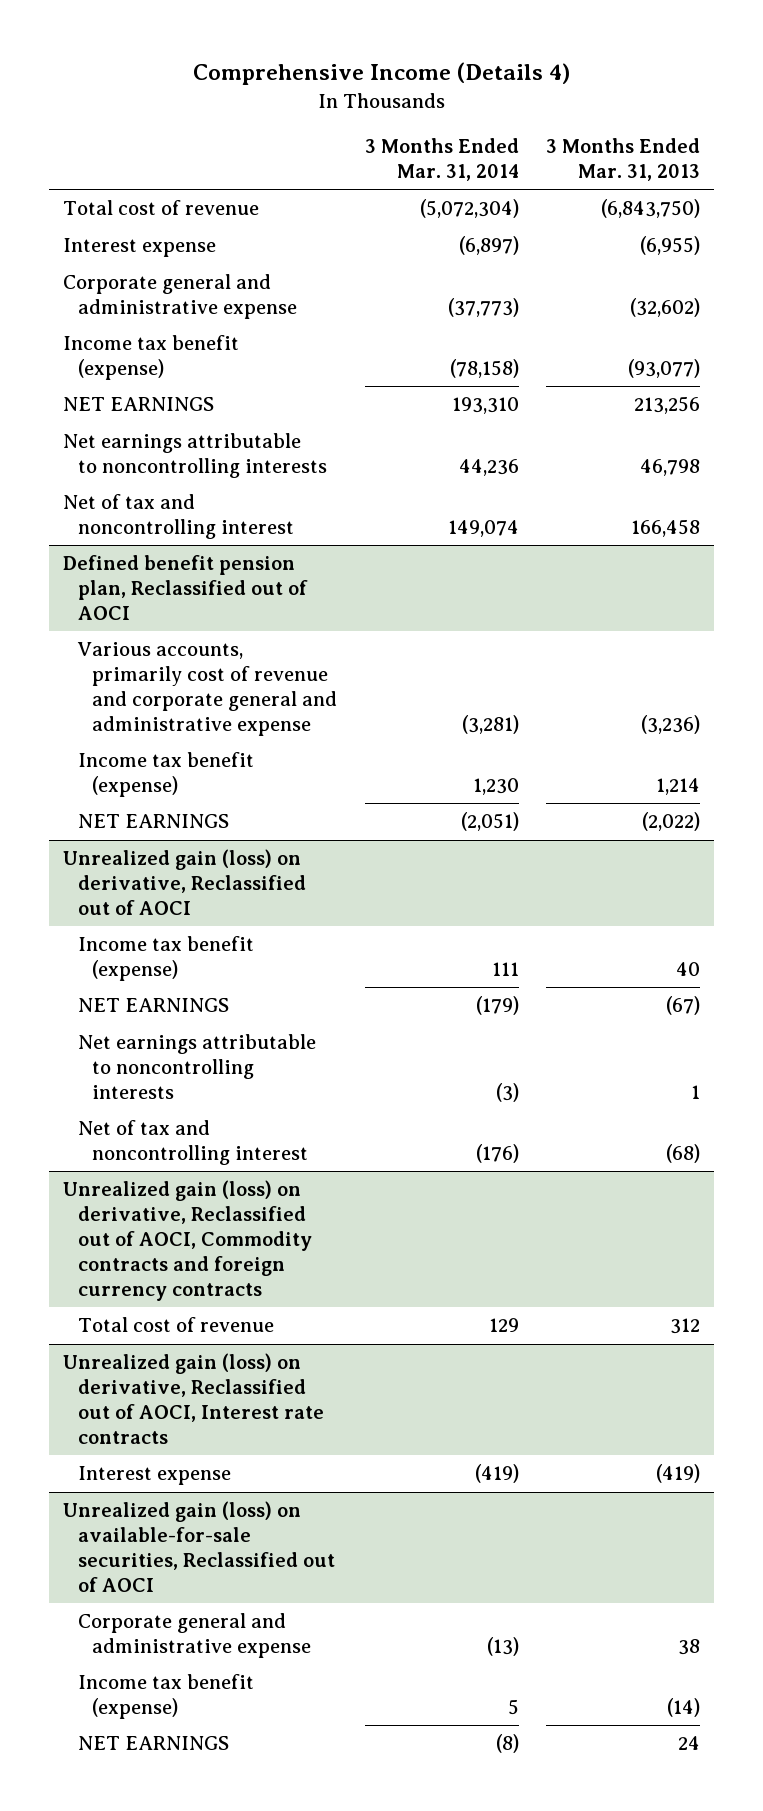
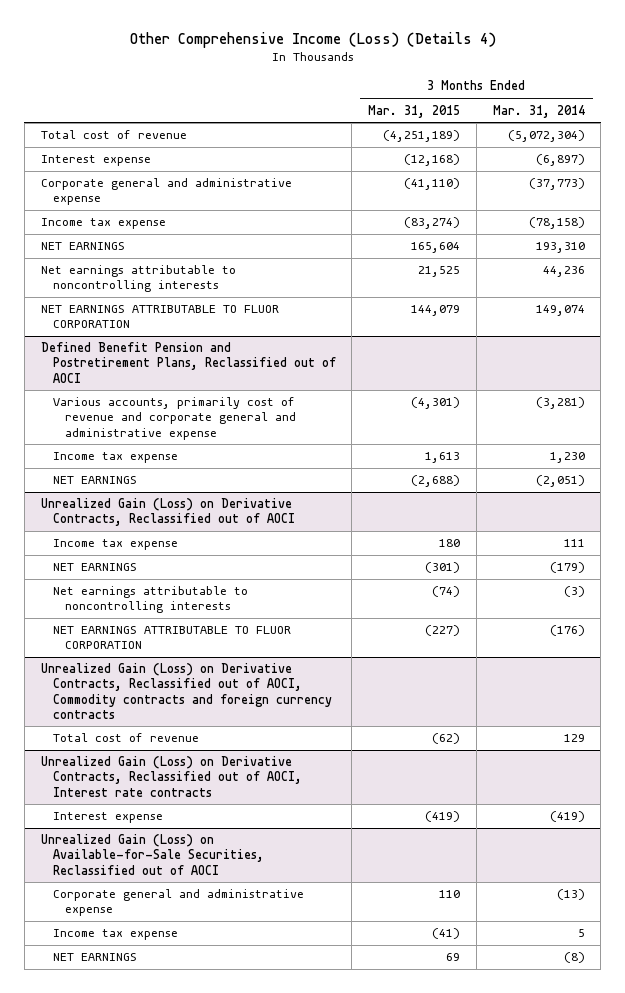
[192,62,570,86] Comprehensive Income (Details 4) -> [129,32,496,49] Other Comprehensive Income (Loss) (Details 4)
[546,137,701,181] 3 Months Ended Mar. 31, 2013 -> none
none -> [368,104,461,118] Mar. 31, 2015
[62,335,239,381] Income tax benefit (expense) -> [40,218,166,230] Income tax expense
[62,494,294,540] Net of tax and noncontrolling interest -> [40,305,279,329] NET EARNINGS ATTRIBUTABLE TO FLUOR CORPORATION
[62,555,308,620] Defined benefit pension plan, Reclassified out of AOCI -> [40,342,336,383] Defined Benefit Pension and Postretirement Plans, Reclassified out of AOCI
[77,752,254,798] Income tax benefit (expense) -> [52,452,178,464] Income tax expense
[62,849,306,915] Unrealized gain (loss) on derivative, Reclassified out of AOCI -> [40,498,295,527] Unrealized Gain (Loss) on Derivative Contracts, Reclassified out of AOCI
[77,936,254,982] Income tax benefit (expense) -> [52,539,178,551] Income tax expense
[77,1120,309,1166] Net of tax and noncontrolling interest -> [52,626,291,650] NET EARNINGS ATTRIBUTABLE TO FLUOR CORPORATION
[62,1180,312,1301] Unrealized gain (loss) on derivative, Reclassified out of AOCI, Commodity contracts and foreign currency contracts -> [40,663,332,719] Unrealized Gain (Loss) on Derivative Contracts, Reclassified out of AOCI, Commodity contracts and foreign currency contracts
[62,1353,324,1444] Unrealized gain (loss) on derivative, Reclassified out of AOCI, Interest rate contracts -> [40,756,302,797] Unrealized Gain (Loss) on Derivative Contracts, Reclassified out of AOCI, Interest rate contracts
[62,1501,335,1592] Unrealized gain (loss) on available-for-sale securities, Reclassified out of AOCI -> [40,834,264,875] Unrealized Gain (Loss) on Available-for-Sale Securities, Reclassified out of AOCI
[77,1674,254,1720] Income tax benefit (expense) -> [52,929,178,941] Income tax expense

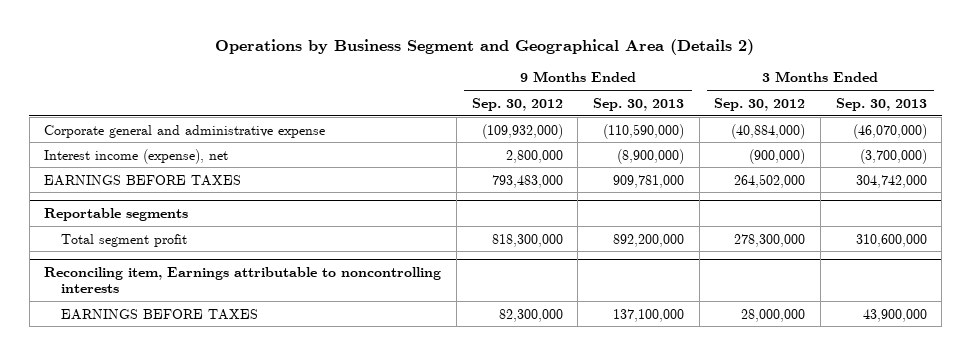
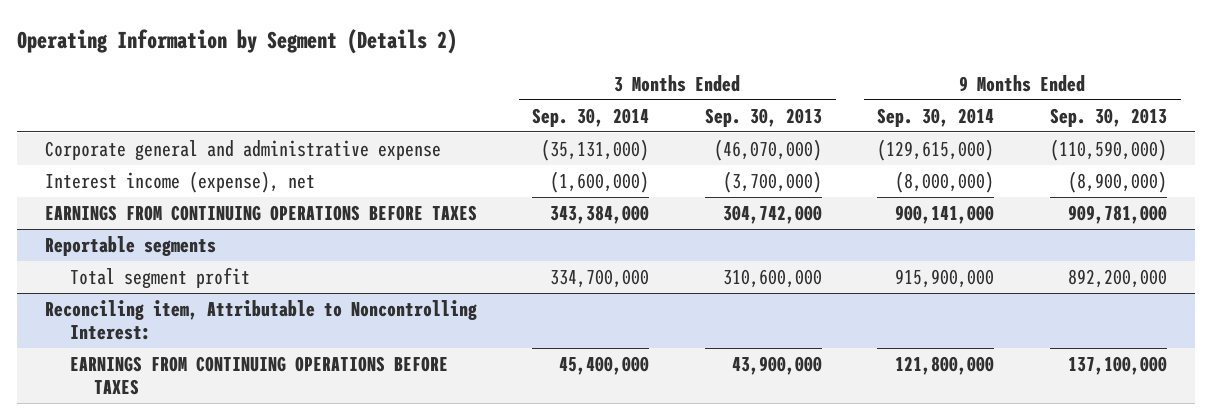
[215,38,755,55] Operations by Business Segment and Geographical Area (Details 2) -> [17,29,458,55] Operating Information by Segment (Details 2)
[471,97,563,111] Sep. 30, 2012 -> none
[714,97,806,111] Sep. 30, 2012 -> none
none -> [532,107,650,127] Sep. 30, 2014
none -> [877,107,995,127] Sep. 30, 2014
[44,174,242,186] EARNINGS BEFORE TAXES -> [45,204,478,221] EARNINGS FROM CONTINUING OPERATIONS BEFORE TAXES
[44,266,442,294] Reconciling item, Earnings attributable to noncontrolling interests -> [45,299,478,341] Reconciling item, Attributable to Noncontrolling Interest:
[61,308,259,320] EARNINGS BEFORE TAXES -> [69,355,448,396] EARNINGS FROM CONTINUING OPERATIONS BEFORE TAXES

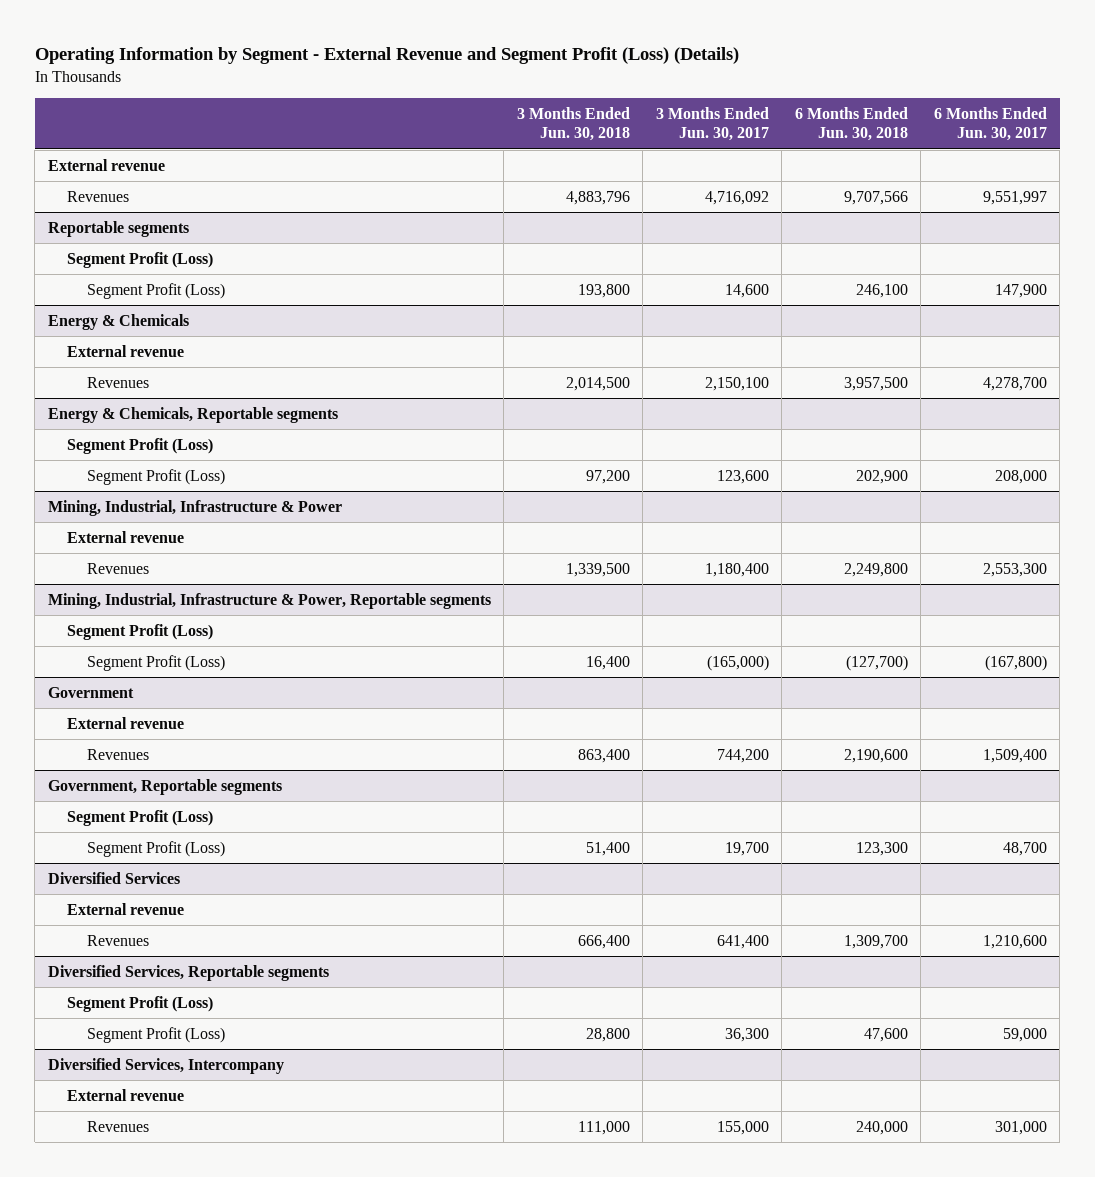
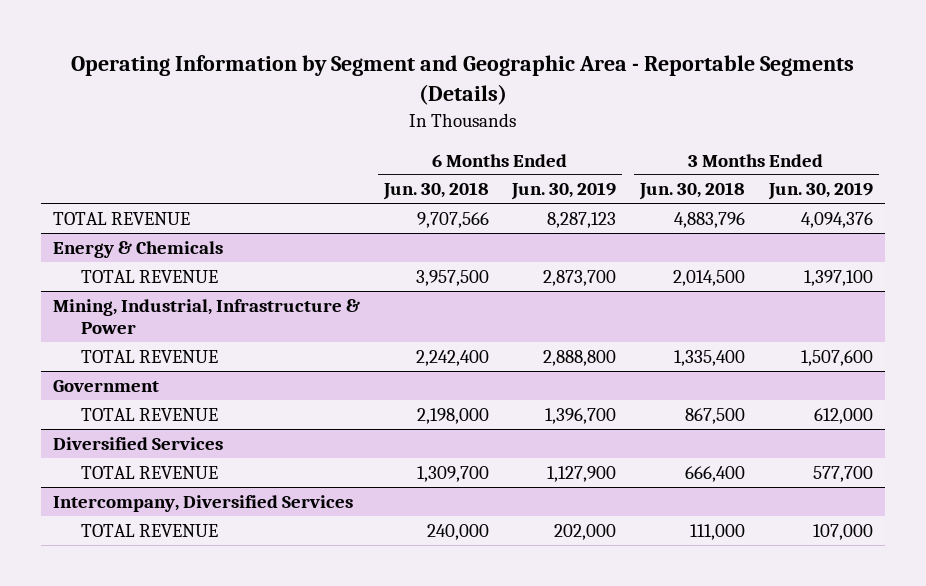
[34,46,739,64] Operating Information by Segment - External Revenue and Segment Profit (Loss) (Details) -> [70,54,854,105] Operating Information by Segment and Geographic Area - Reportable Segments (Details)
[655,106,769,142] 3 Months Ended Jun. 30, 2017 -> none
[933,106,1047,142] 6 Months Ended Jun. 30, 2017 -> none
none -> [511,182,617,201] Jun. 30, 2019
none -> [767,182,873,201] Jun. 30, 2019
[47,158,165,171] External revenue -> none
[47,220,189,237] Reportable segments -> none
[67,251,214,268] Segment Profit (Loss) -> none
[86,282,225,299] Segment Profit (Loss) -> none
[67,190,130,202] Revenues -> [52,211,190,225] TOTAL REVENUE
[67,344,185,357] External revenue -> none
[47,406,338,423] Energy & Chemicals, Reportable segments -> none
[67,437,214,454] Segment Profit (Loss) -> none
[86,468,225,485] Segment Profit (Loss) -> none
[86,376,149,388] Revenues -> [80,269,218,283] TOTAL REVENUE
[67,530,185,543] External revenue -> none
[86,562,149,574] Revenues -> none
[47,592,491,609] Mining, Industrial, Infrastructure & Power, Reportable segments -> none
[67,623,214,640] Segment Profit (Loss) -> none
[86,654,225,671] Segment Profit (Loss) -> none
none -> [80,349,218,363] TOTAL REVENUE
[67,716,185,729] External revenue -> none
[86,748,149,760] Revenues -> none
[47,778,282,795] Government, Reportable segments -> none
[67,809,214,826] Segment Profit (Loss) -> none
[86,840,225,857] Segment Profit (Loss) -> none
none -> [80,407,218,421] TOTAL REVENUE
[67,902,185,915] External revenue -> none
[47,964,329,981] Diversified Services, Reportable segments -> none
[67,995,214,1012] Segment Profit (Loss) -> none
[86,1026,225,1043] Segment Profit (Loss) -> none
[67,1088,185,1101] External revenue -> none
[86,934,149,946] Revenues -> [80,465,218,479] TOTAL REVENUE
[47,1057,284,1074] Diversified Services, Intercompany -> [52,494,353,512] Intercompany, Diversified Services
[86,1120,149,1132] Revenues -> [80,523,218,537] TOTAL REVENUE

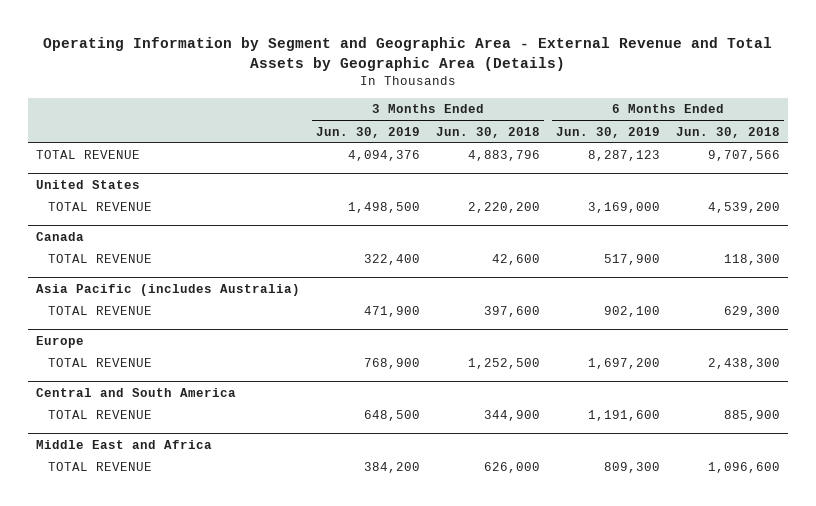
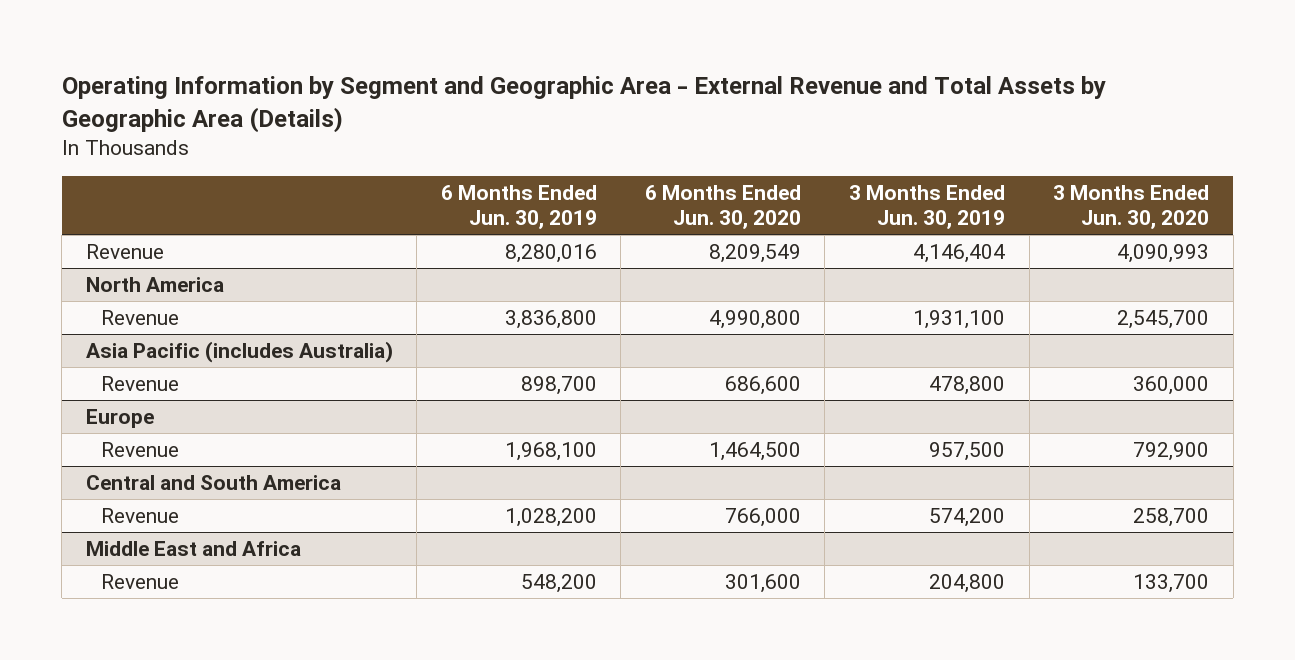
[436,126,541,138] Jun. 30, 2018 -> none
[676,126,781,138] Jun. 30, 2018 -> none
none -> [644,184,801,230] 6 Months Ended Jun. 30, 2020
none -> [1053,184,1210,230] 3 Months Ended Jun. 30, 2020
[36,180,141,190] United States -> none
[36,232,85,242] Canada -> none
[48,254,153,264] TOTAL REVENUE -> none
[36,150,141,160] TOTAL REVENUE -> [85,244,164,260] Revenue
[348,150,421,162] 4,094,376 -> [912,244,1005,264] 4,146,404
[588,150,661,162] 8,287,123 -> [504,244,597,264] 8,280,016
none -> [85,277,224,293] North America
[48,202,153,212] TOTAL REVENUE -> [101,310,180,326] Revenue
[348,202,421,214] 1,498,500 -> [912,310,1005,330] 1,931,100
[588,202,661,214] 3,169,000 -> [504,310,597,330] 3,836,800
[48,306,153,316] TOTAL REVENUE -> [101,376,180,392] Revenue
[364,306,421,318] 471,900 -> [928,376,1005,396] 478,800
[604,306,661,318] 902,100 -> [520,376,597,396] 898,700
[48,358,153,368] TOTAL REVENUE -> [101,442,180,458] Revenue
[364,358,421,370] 768,900 -> [928,442,1005,462] 957,500
[588,358,661,370] 1,697,200 -> [504,442,597,462] 1,968,100
[48,410,153,420] TOTAL REVENUE -> [101,508,180,524] Revenue
[364,410,421,422] 648,500 -> [928,508,1005,528] 574,200
[588,410,661,422] 1,191,600 -> [504,508,597,528] 1,028,200
[48,462,153,472] TOTAL REVENUE -> [101,574,180,590] Revenue
[364,462,421,474] 384,200 -> [928,574,1005,594] 204,800
[604,462,661,474] 809,300 -> [520,574,597,594] 548,200

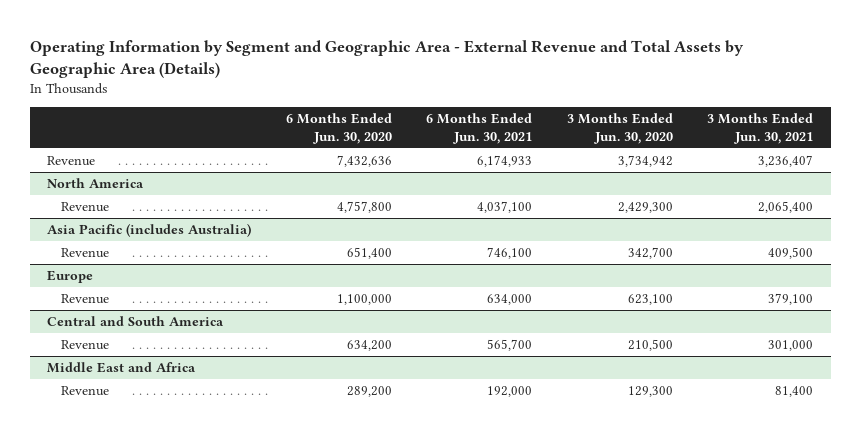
[440,184,597,230] 6 Months Ended Jun. 30, 2019 -> none
[848,184,1005,230] 3 Months Ended Jun. 30, 2019 -> none
none -> [426,113,533,144] 6 Months Ended Jun. 30, 2021
none -> [707,113,814,144] 3 Months Ended Jun. 30, 2021
[708,244,801,264] 8,209,549 -> [336,155,392,168] 7,432,636
[1117,244,1210,264] 4,090,993 -> [617,155,673,168] 3,734,942
[708,310,801,330] 4,990,800 -> [336,201,392,214] 4,757,800
[1117,310,1210,330] 2,545,700 -> [617,202,673,214] 2,429,300
[724,376,801,396] 686,600 -> [346,247,392,260] 651,400
[1133,376,1210,396] 360,000 -> [627,247,673,260] 342,700
[708,442,801,462] 1,464,500 -> [336,294,392,306] 1,100,000
[1133,442,1210,462] 792,900 -> [627,294,673,306] 623,100
[724,508,801,528] 766,000 -> [346,340,392,352] 634,200
[1133,508,1210,528] 258,700 -> [627,339,673,352] 210,500
[724,574,801,594] 301,600 -> [346,386,392,398] 289,200
[1133,574,1210,594] 133,700 -> [627,386,673,398] 129,300

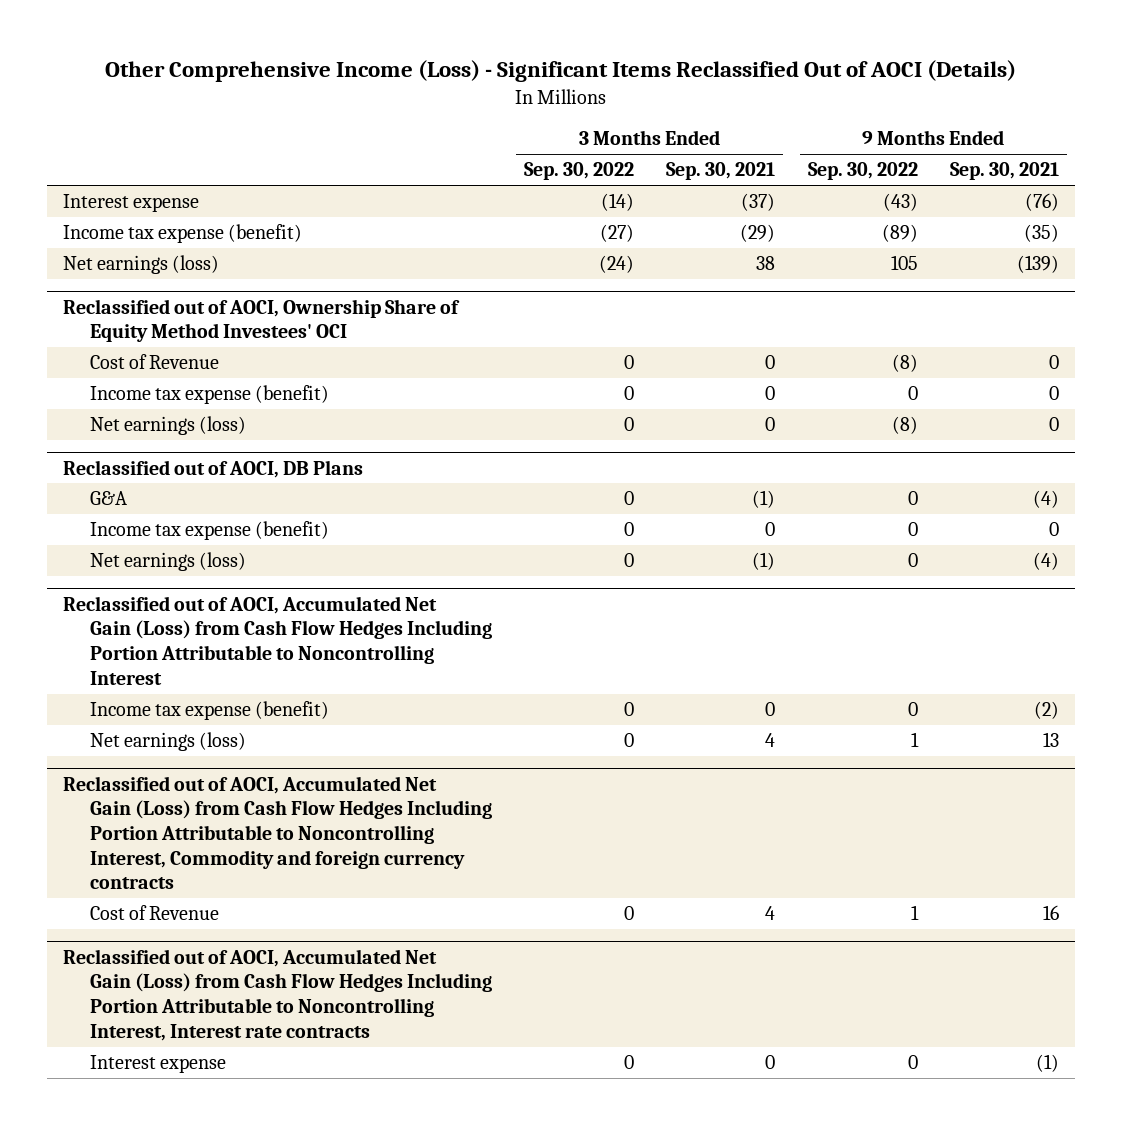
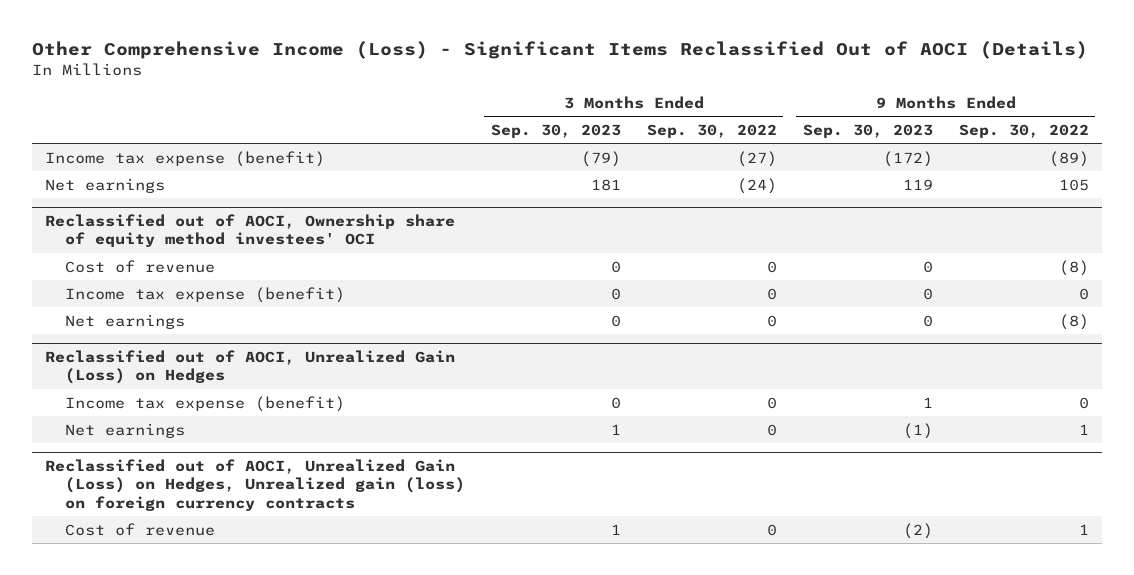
[666,162,776,181] Sep. 30, 2021 -> none
[950,162,1060,181] Sep. 30, 2021 -> none
none -> [490,124,621,139] Sep. 30, 2023
none -> [802,124,933,139] Sep. 30, 2023
[62,194,199,213] Interest expense -> none
[89,385,329,405] Income tax expense (benefit) -> none
[89,416,246,436] Net earnings (loss) -> none
[62,459,363,478] Reclassified out of AOCI, DB Plans -> none
[89,491,127,506] G&A -> none
[62,255,219,275] Net earnings (loss) -> [45,177,166,193] Net earnings
[62,298,460,343] Reclassified out of AOCI, Ownership Share of Equity Method Investees' OCI -> [45,213,456,248] Reclassified out of AOCI, Ownership share of equity method investees' OCI
[89,354,219,370] Cost of Revenue -> [65,259,216,273] Cost of revenue
[62,595,492,685] Reclassified out of AOCI, Accumulated Net Gain (Loss) from Cash Flow Hedges Including Portion Attributable to Noncontrolling Interest -> none
[89,552,246,572] Net earnings (loss) -> [65,313,186,329] Net earnings
[907,553,918,568] 0 -> [1058,313,1089,330] (8)
none -> [45,349,456,385] Reclassified out of AOCI, Unrealized Gain (Loss) on Hedges
[62,775,492,890] Reclassified out of AOCI, Accumulated Net Gain (Loss) from Cash Flow Hedges Including Portion Attributable to Noncontrolling Interest, Commodity and foreign currency contracts -> none
[62,948,492,1041] Reclassified out of AOCI, Accumulated Net Gain (Loss) from Cash Flow Hedges Including Portion Attributable to Noncontrolling Interest, Interest rate contracts -> none
[89,1055,226,1074] Interest expense -> none
[89,732,246,752] Net earnings (loss) -> [65,422,186,438] Net earnings
none -> [45,458,466,512] Reclassified out of AOCI, Unrealized Gain (Loss) on Hedges, Unrealized gain (loss) on foreign currency contracts
[89,905,219,921] Cost of Revenue -> [65,522,216,536] Cost of revenue

